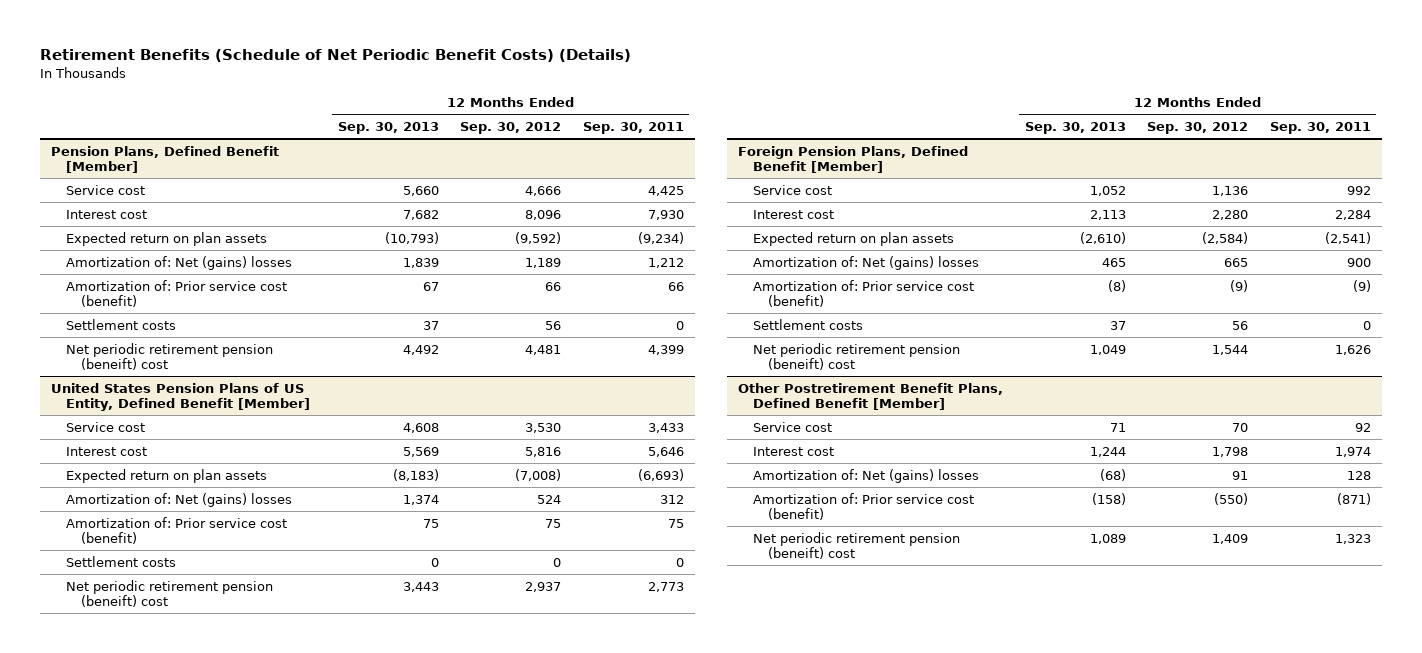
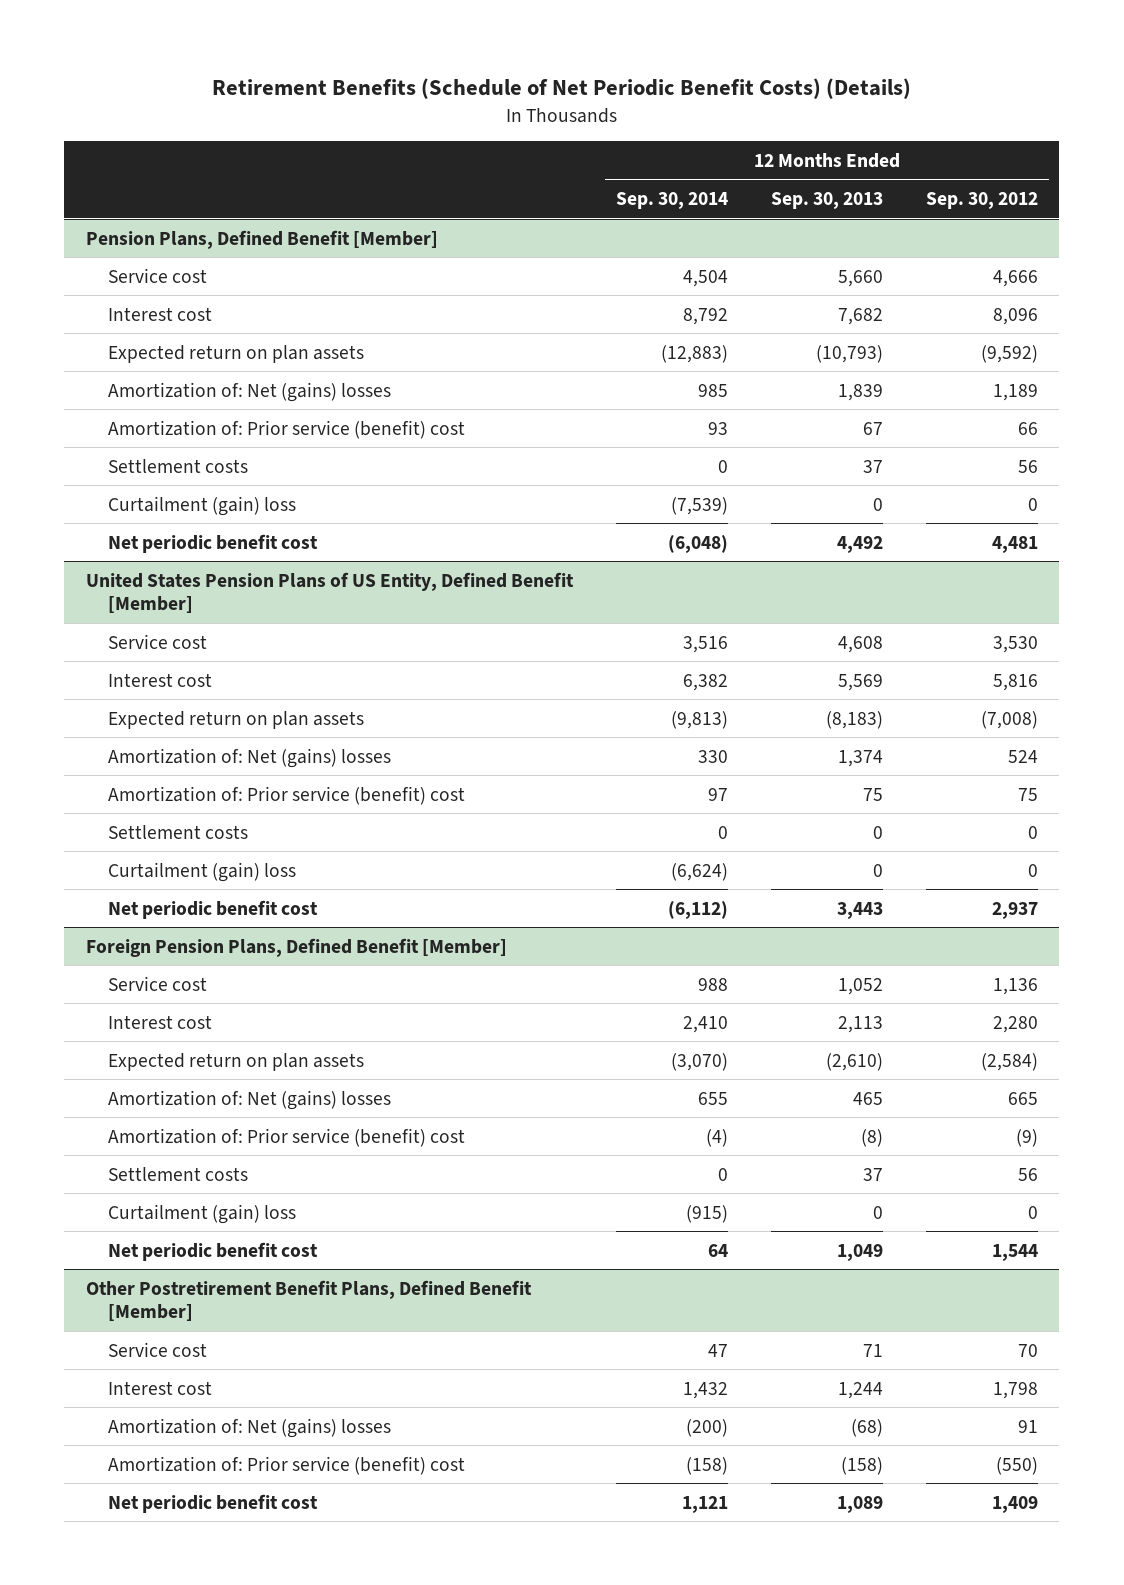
[583,122,685,135] Sep. 30, 2011 -> none
none -> [615,192,728,210] Sep. 30, 2014
[65,279,287,307] Amortization of: Prior service cost (benefit) -> [107,419,465,439] Amortization of: Prior service (benefit) cost
none -> [107,495,296,516] Curtailment (gain) loss
[65,342,273,370] Net periodic retirement pension (beneift) cost -> [107,533,318,553] Net periodic benefit cost
[65,516,287,544] Amortization of: Prior service cost (benefit) -> [107,785,465,805] Amortization of: Prior service (benefit) cost
none -> [107,861,296,882] Curtailment (gain) loss
[65,579,273,607] Net periodic retirement pension (beneift) cost -> [107,899,318,919] Net periodic benefit cost
[753,279,975,307] Amortization of: Prior service cost (benefit) -> [107,1127,465,1147] Amortization of: Prior service (benefit) cost
none -> [107,1203,296,1224] Curtailment (gain) loss
[753,342,961,370] Net periodic retirement pension (beneift) cost -> [107,1241,318,1261] Net periodic benefit cost
[753,492,975,520] Amortization of: Prior service cost (benefit) -> [107,1455,465,1475] Amortization of: Prior service (benefit) cost
[753,531,961,559] Net periodic retirement pension (beneift) cost -> [107,1493,318,1513] Net periodic benefit cost

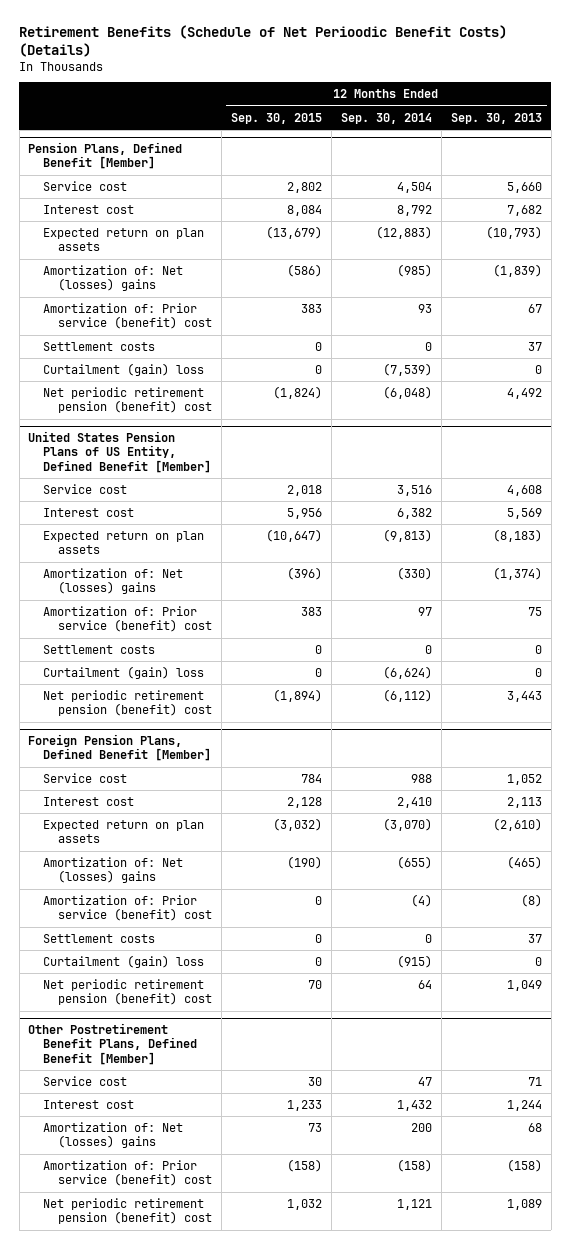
[211,78,911,100] Retirement Benefits (Schedule of Net Periodic Benefit Costs) (Details) -> [19,25,508,58] Retirement Benefits (Schedule of Net Perioodic Benefit Costs) (Details)
[925,192,1038,210] Sep. 30, 2012 -> none
none -> [231,112,323,124] Sep. 30, 2015
[107,381,391,402] Amortization of: Net (gains) losses -> [43,264,184,292] Amortization of: Net (losses) gains
[697,383,728,397] 985 -> [396,263,432,277] (985)
[837,383,883,401] 1,839 -> [492,263,542,277] (1,839)
[107,533,318,553] Net periodic benefit cost -> [43,386,213,414] Net periodic retirement pension (benefit) cost
[107,747,391,768] Amortization of: Net (gains) losses -> [43,567,184,595] Amortization of: Net (losses) gains
[697,749,728,763] 330 -> [396,566,432,580] (330)
[837,749,883,767] 1,374 -> [492,566,542,580] (1,374)
[107,899,318,919] Net periodic benefit cost -> [43,689,213,717] Net periodic retirement pension (benefit) cost
[107,1089,391,1110] Amortization of: Net (gains) losses -> [43,856,184,884] Amortization of: Net (losses) gains
[697,1091,728,1105] 655 -> [396,855,432,869] (655)
[852,1091,883,1105] 465 -> [506,855,542,869] (465)
[107,1241,318,1261] Net periodic benefit cost -> [43,978,213,1006] Net periodic retirement pension (benefit) cost
[107,1417,391,1438] Amortization of: Net (gains) losses -> [43,1121,184,1149] Amortization of: Net (losses) gains
[685,1418,728,1437] (200) -> [410,1122,432,1132] 200
[850,1418,883,1437] (68) -> [527,1122,542,1132] 68
[107,1493,318,1513] Net periodic benefit cost -> [43,1197,213,1225] Net periodic retirement pension (benefit) cost

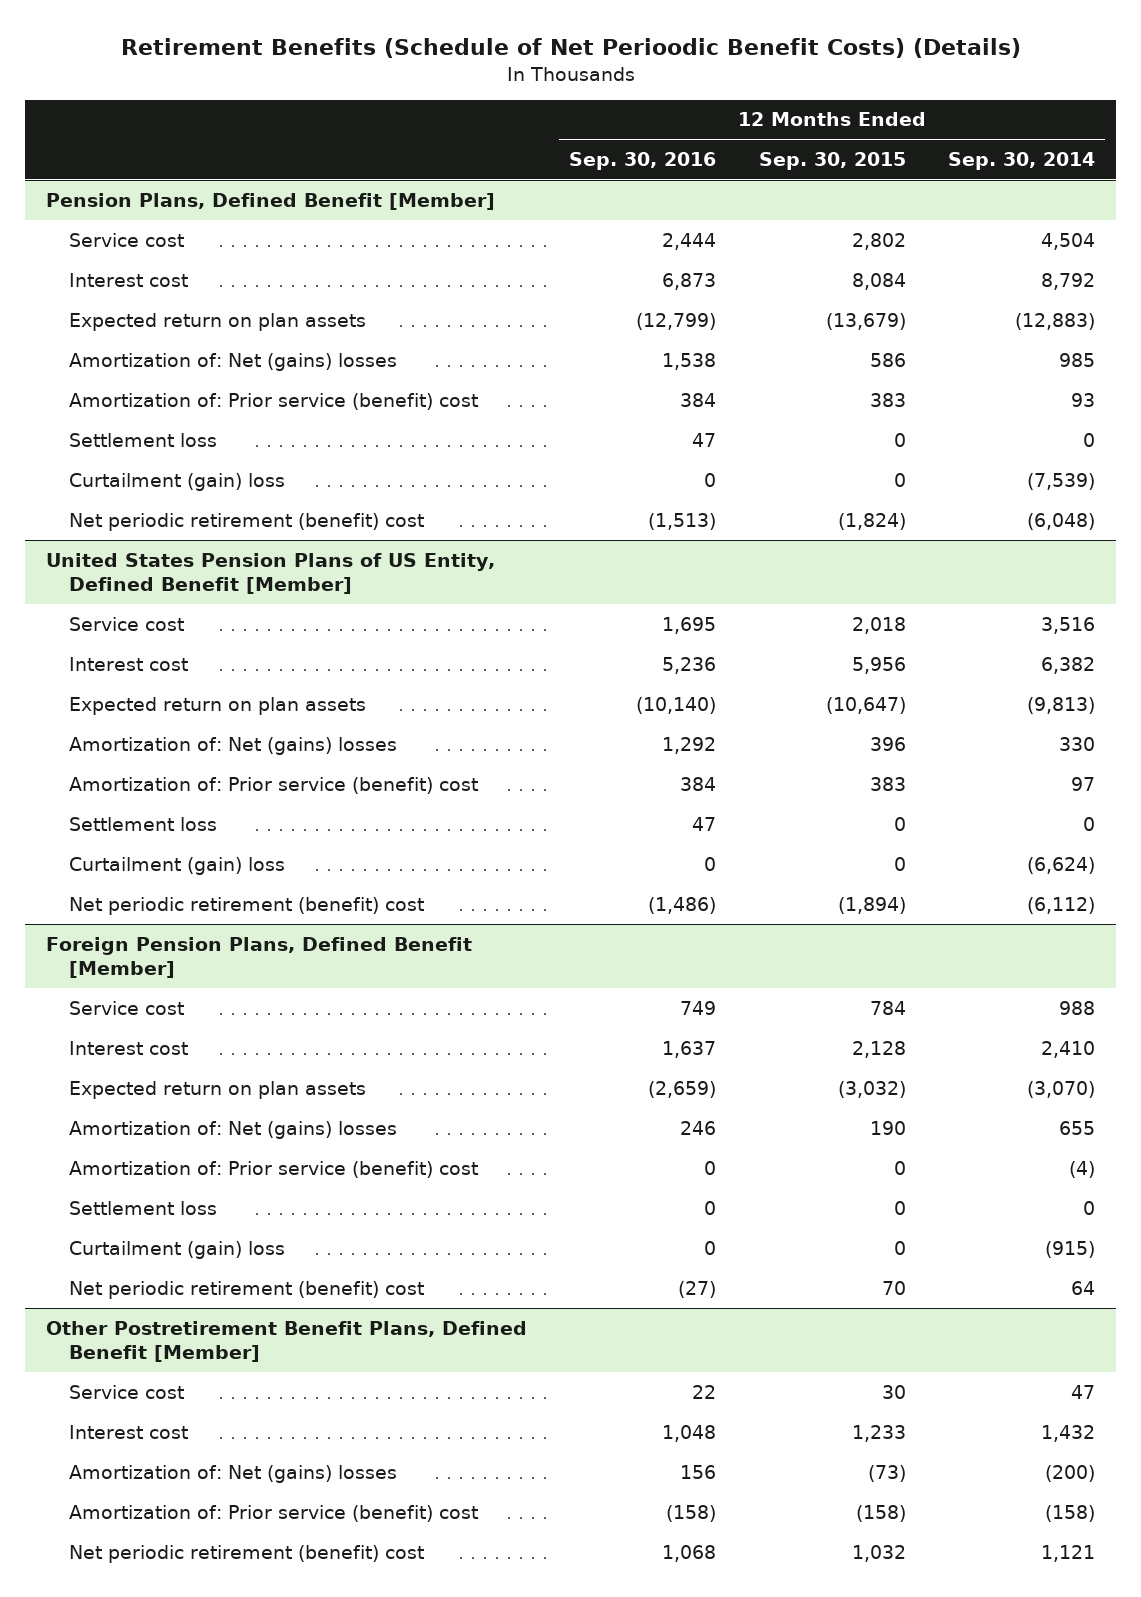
[450,112,542,124] Sep. 30, 2013 -> none
none -> [569,152,717,171] Sep. 30, 2016
[43,264,184,292] Amortization of: Net (losses) gains -> [68,352,397,371] Amortization of: Net (gains) losses
[287,263,323,277] (586) -> [869,352,906,367] 586
[396,263,432,277] (985) -> [1058,352,1095,367] 985
[43,341,156,351] Settlement costs -> [68,432,217,447] Settlement loss
[43,386,213,414] Net periodic retirement pension (benefit) cost -> [68,512,424,531] Net periodic retirement (benefit) cost
[43,567,184,595] Amortization of: Net (losses) gains -> [68,736,397,755] Amortization of: Net (gains) losses
[287,566,323,580] (396) -> [869,736,906,751] 396
[396,566,432,580] (330) -> [1058,736,1095,751] 330
[43,644,156,654] Settlement costs -> [68,816,217,831] Settlement loss
[43,689,213,717] Net periodic retirement pension (benefit) cost -> [68,896,424,915] Net periodic retirement (benefit) cost
[43,856,184,884] Amortization of: Net (losses) gains -> [68,1120,397,1139] Amortization of: Net (gains) losses
[287,855,323,869] (190) -> [869,1120,906,1135] 190
[396,855,432,869] (655) -> [1058,1120,1095,1135] 655
[43,933,156,943] Settlement costs -> [68,1200,217,1215] Settlement loss
[43,978,213,1006] Net periodic retirement pension (benefit) cost -> [68,1280,424,1299] Net periodic retirement (benefit) cost
[43,1121,184,1149] Amortization of: Net (losses) gains -> [68,1464,397,1483] Amortization of: Net (gains) losses
[308,1122,323,1132] 73 -> [867,1464,906,1482] (73)
[410,1122,432,1132] 200 -> [1044,1464,1095,1482] (200)
[43,1197,213,1225] Net periodic retirement pension (benefit) cost -> [68,1544,424,1563] Net periodic retirement (benefit) cost

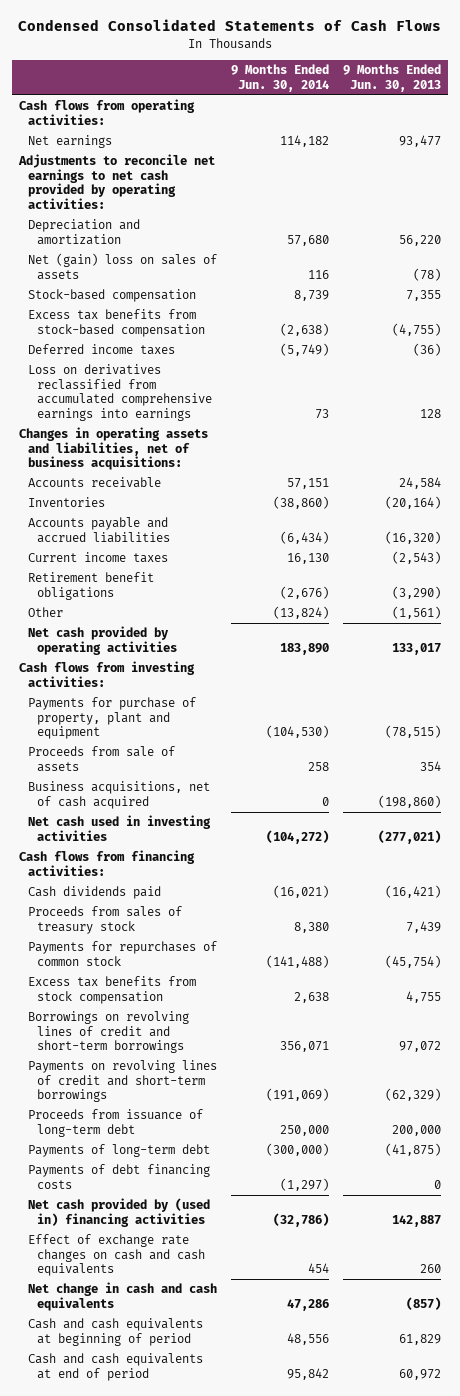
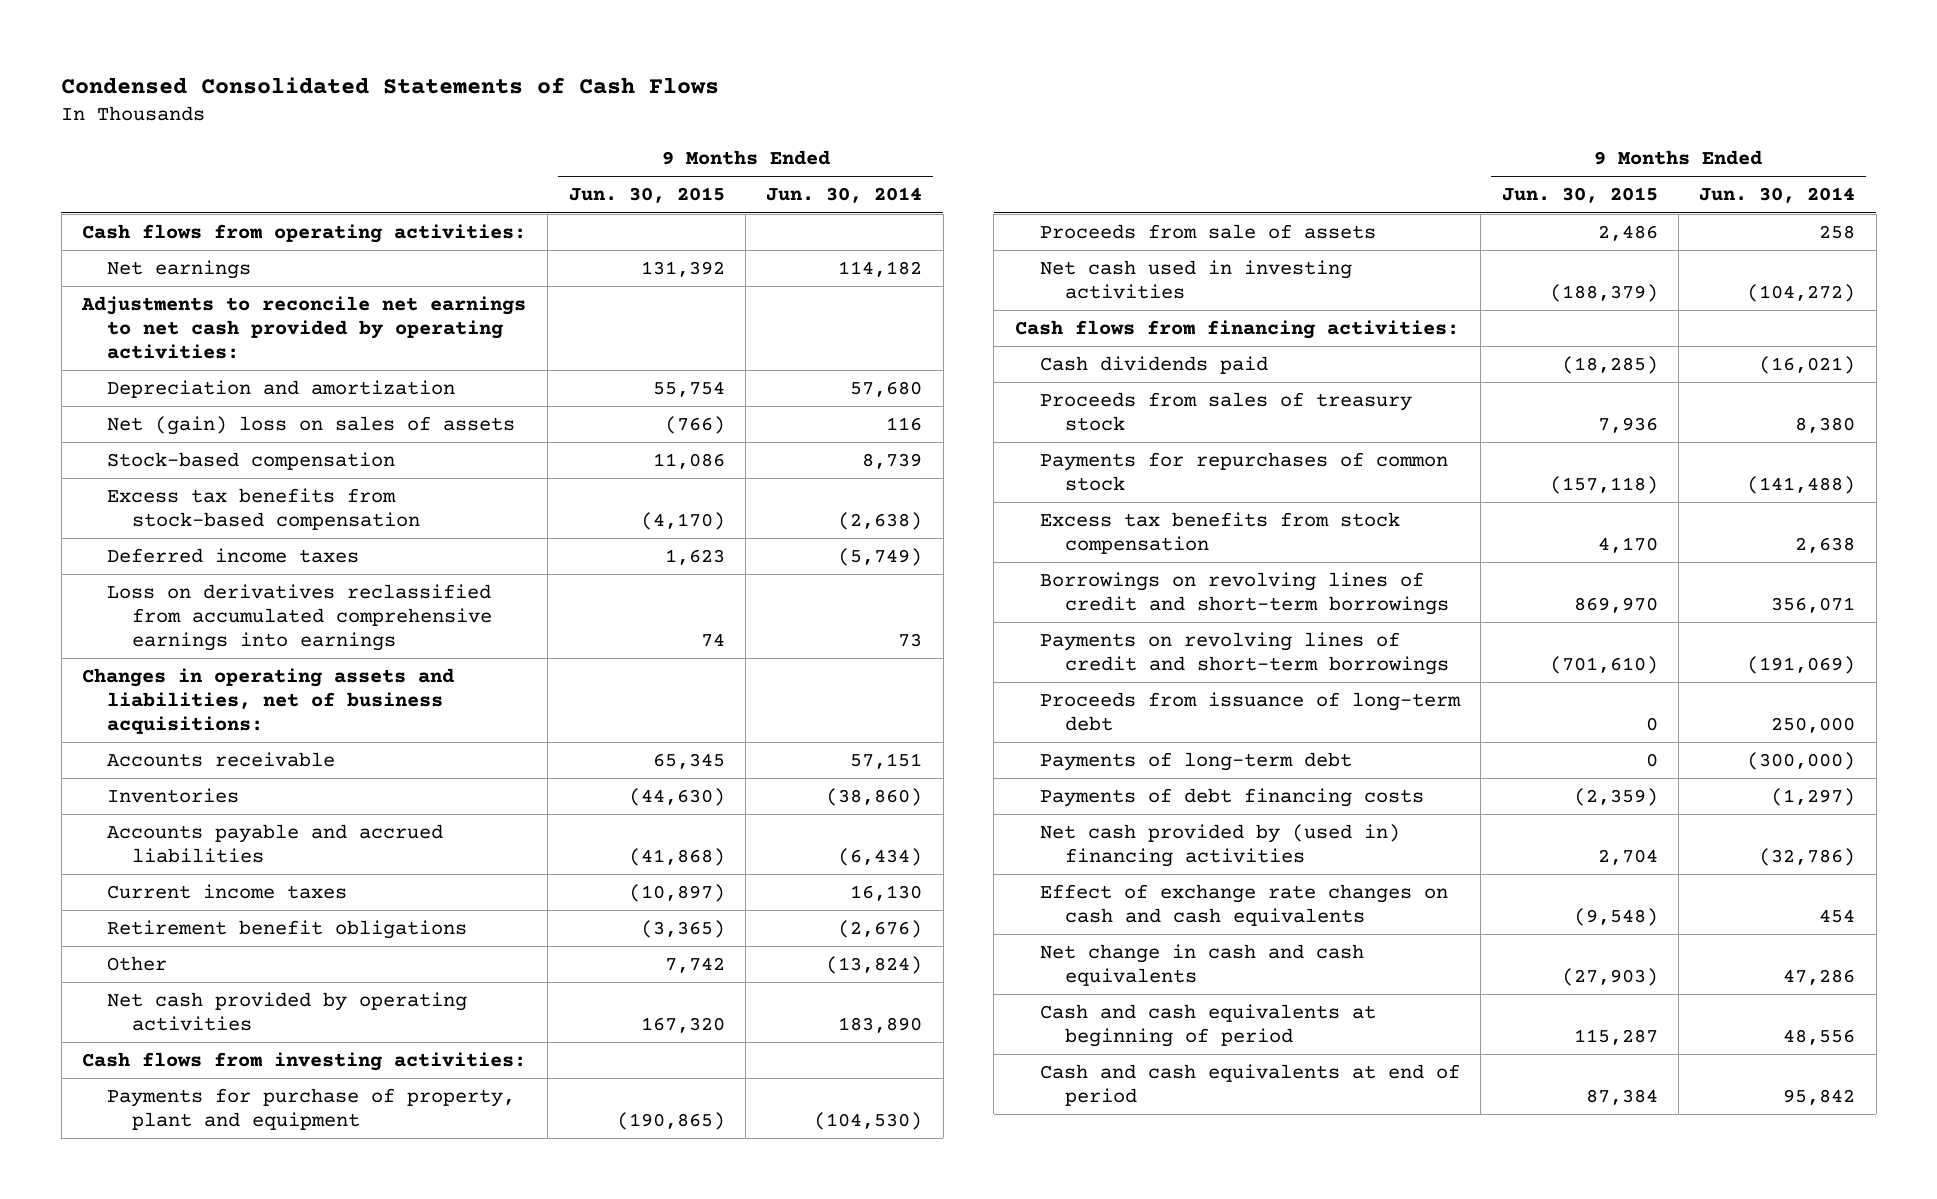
[343,64,442,92] 9 Months Ended Jun. 30, 2013 -> none
none -> [568,187,725,204] Jun. 30, 2015
[28,781,211,809] Business acquisitions, net of cash acquired -> none

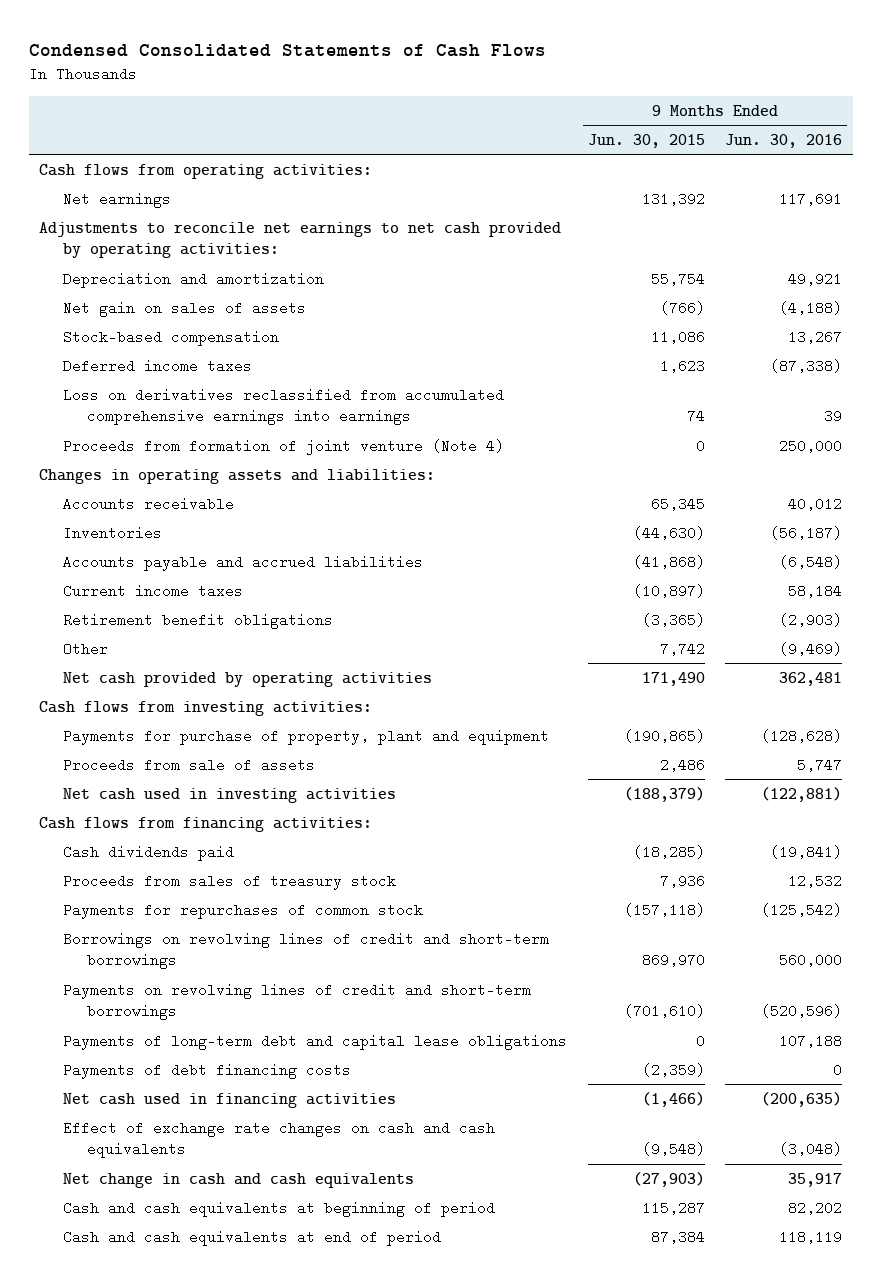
[766,187,923,204] Jun. 30, 2014 -> none
none -> [725,133,843,148] Jun. 30, 2016
[107,415,516,435] Net (gain) loss on sales of assets -> [63,300,307,317] Net gain on sales of assets
[107,487,421,531] Excess tax benefits from stock-based compensation -> none
none -> [63,438,505,455] Proceeds from formation of joint venture (Note 4)
[82,667,455,735] Changes in operating assets and liabilities, net of business acquisitions: -> [39,468,436,484] Changes in operating assets and liabilities:
[640,1017,725,1034] 167,320 -> [641,671,705,686] 171,490
[1039,511,1400,555] Excess tax benefits from stock compensation -> none
[1039,691,1461,732] Proceeds from issuance of long-term debt -> none
[1039,751,1352,771] Payments of long-term debt -> [63,1033,568,1050] Payments of long-term debt and capital lease obligations
[1039,823,1400,868] Net cash provided by (used in) financing activities -> [63,1092,397,1108] Net cash used in financing activities
[1597,849,1658,866] 2,704 -> [641,1091,705,1107] (1,466)

